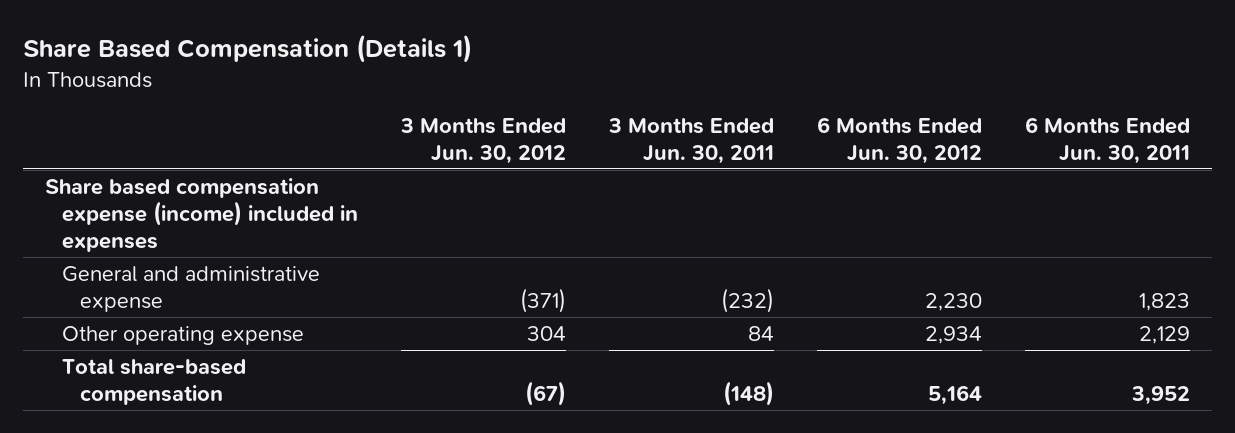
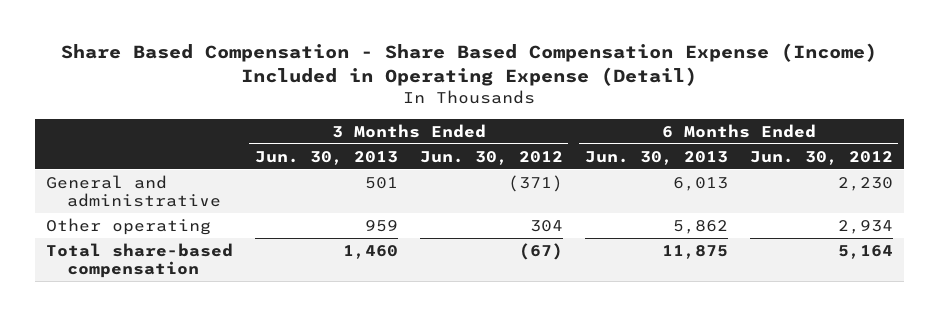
[23,34,473,64] Share Based Compensation (Details 1) -> [61,43,878,87] Share Based Compensation - Share Based Compensation Expense (Income) Included in Operating Expense (Detail)
[608,118,775,164] 3 Months Ended Jun. 30, 2011 -> none
[1025,117,1191,164] 6 Months Ended Jun. 30, 2011 -> none
none -> [254,150,398,165] Jun. 30, 2013
none -> [584,150,728,165] Jun. 30, 2013
[44,178,359,252] Share based compensation expense (income) included in expenses -> none
[62,266,321,312] General and administrative expense -> [45,174,222,207] General and administrative
[62,326,305,346] Other operating expense -> [45,217,211,235] Other operating

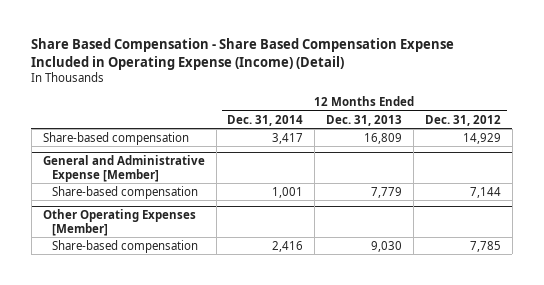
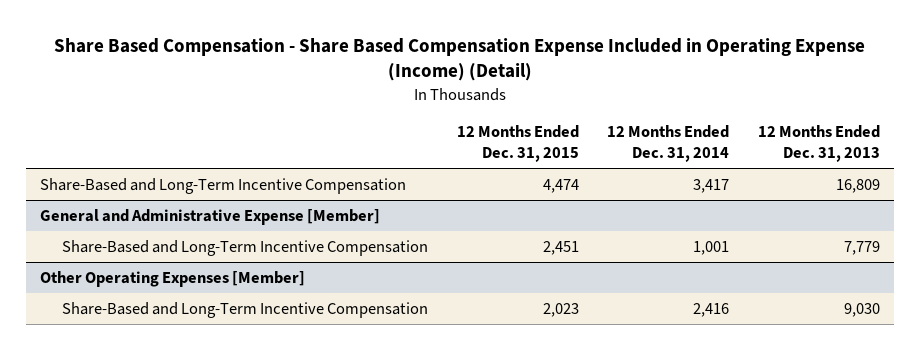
[424,114,501,126] Dec. 31, 2012 -> none
none -> [456,124,579,163] 12 Months Ended Dec. 31, 2015
[42,131,189,145] Share-based compensation -> [40,177,407,194] Share-Based and Long-Term Incentive Compensation
[51,185,198,199] Share-based compensation -> [62,239,429,256] Share-Based and Long-Term Incentive Compensation
[51,239,198,253] Share-based compensation -> [62,301,429,318] Share-Based and Long-Term Incentive Compensation

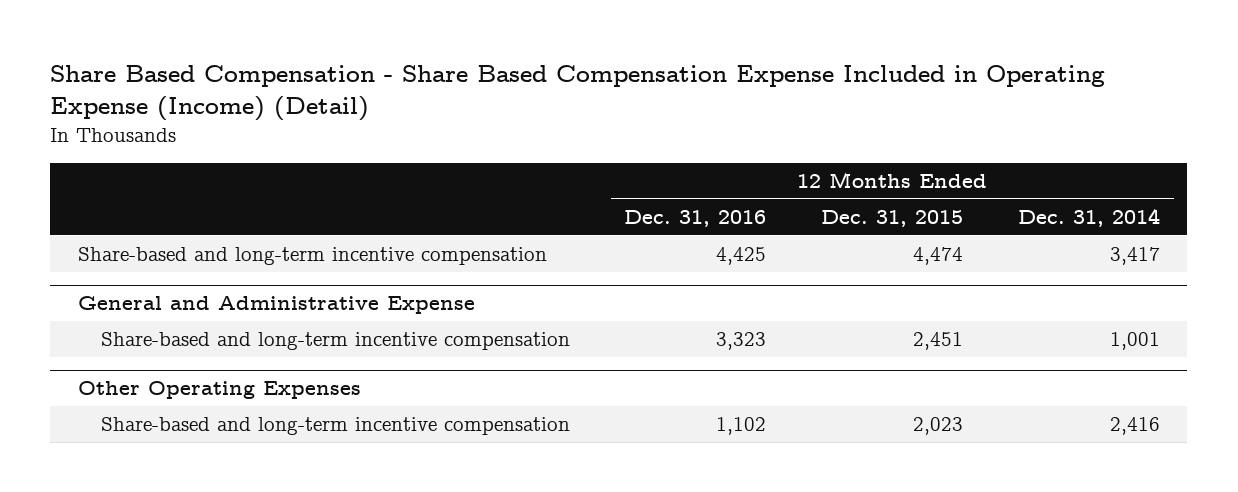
[757,124,880,163] 12 Months Ended Dec. 31, 2013 -> none
none -> [624,209,767,227] Dec. 31, 2016
[40,177,407,194] Share-Based and Long-Term Incentive Compensation -> [77,247,547,266] Share-based and long-term incentive compensation
[40,208,381,225] General and Administrative Expense [Member] -> [77,296,475,315] General and Administrative Expense
[62,239,429,256] Share-Based and Long-Term Incentive Compensation -> [100,332,570,351] Share-based and long-term incentive compensation
[40,270,306,287] Other Operating Expenses [Member] -> [77,381,361,400] Other Operating Expenses
[62,301,429,318] Share-Based and Long-Term Incentive Compensation -> [100,417,570,436] Share-based and long-term incentive compensation

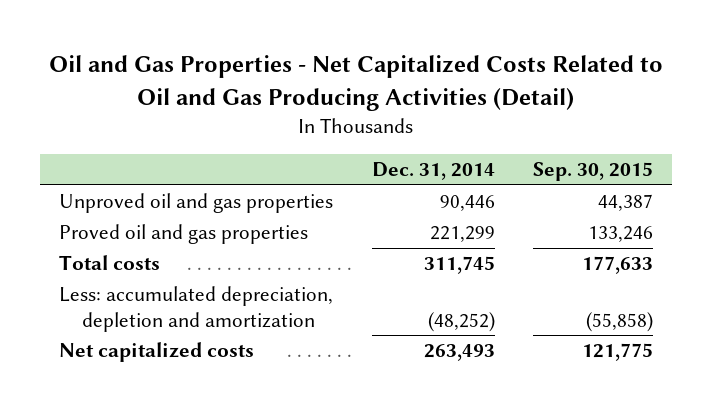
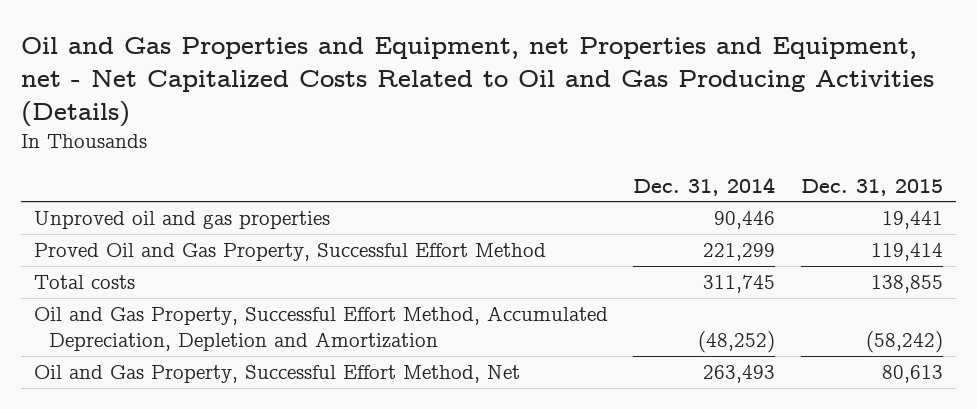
[49,55,664,111] Oil and Gas Properties - Net Capitalized Costs Related to Oil and Gas Producing Activities (Detail) -> [21,37,935,127] Oil and Gas Properties and Equipment, net Properties and Equipment, net - Net Capitalized Costs Related to Oil and Gas Producing Activities (Details)
[533,161,654,181] Sep. 30, 2015 -> none
none -> [800,178,943,196] Dec. 31, 2015
[58,224,308,245] Proved oil and gas properties -> [33,243,546,262] Proved Oil and Gas Property, Successful Effort Method
[58,286,333,332] Less: accumulated depreciation, depletion and amortization -> [33,306,608,352] Oil and Gas Property, Successful Effort Method, Accumulated Depreciation, Depletion and Amortization
[58,342,254,363] Net capitalized costs -> [33,365,520,384] Oil and Gas Property, Successful Effort Method, Net

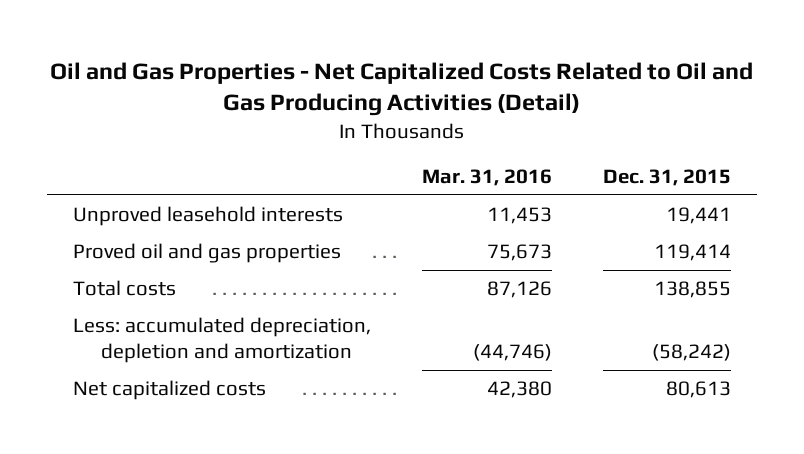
[21,37,935,127] Oil and Gas Properties and Equipment, net Properties and Equipment, net - Net Capitalized Costs Related to Oil and Gas Producing Activities (Details) -> [50,61,754,117] Oil and Gas Properties - Net Capitalized Costs Related to Oil and Gas Producing Activities (Detail)
[633,176,776,196] Dec. 31, 2014 -> none
none -> [422,169,553,187] Mar. 31, 2016
[33,211,330,230] Unproved oil and gas properties -> [72,205,343,226] Unproved leasehold interests
[33,243,546,262] Proved Oil and Gas Property, Successful Effort Method -> [72,242,341,263] Proved oil and gas properties
[33,306,608,352] Oil and Gas Property, Successful Effort Method, Accumulated Depreciation, Depletion and Amortization -> [72,316,371,364] Less: accumulated depreciation, depletion and amortization
[33,365,520,384] Oil and Gas Property, Successful Effort Method, Net -> [72,379,266,400] Net capitalized costs

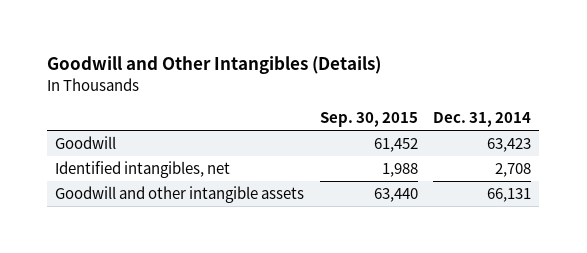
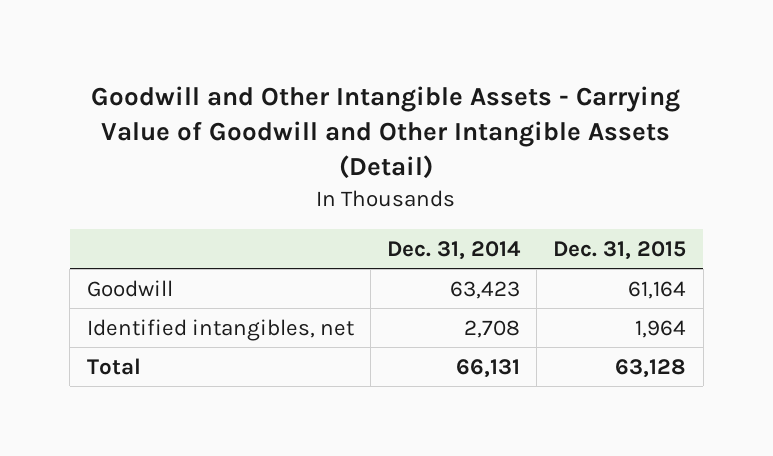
[47,56,382,75] Goodwill and Other Intangibles (Details) -> [91,86,681,180] Goodwill and Other Intangible Assets - Carrying Value of Goodwill and Other Intangible Assets (Detail)
[319,112,418,128] Sep. 30, 2015 -> none
none -> [553,240,687,260] Dec. 31, 2015
[55,185,305,203] Goodwill and other intangible assets -> [86,357,141,375] Total

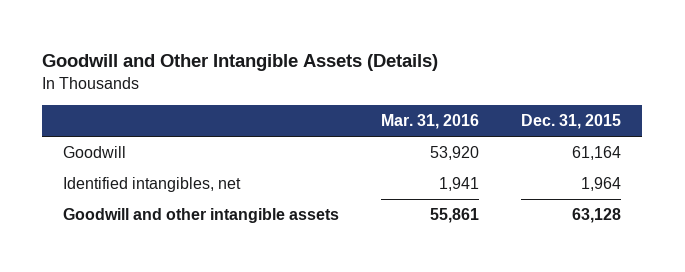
[91,86,681,180] Goodwill and Other Intangible Assets - Carrying Value of Goodwill and Other Intangible Assets (Detail) -> [42,54,439,72] Goodwill and Other Intangible Assets (Details)
[386,240,521,260] Dec. 31, 2014 -> none
none -> [381,114,480,130] Mar. 31, 2016
[86,357,141,375] Total -> [63,208,340,224] Goodwill and other intangible assets

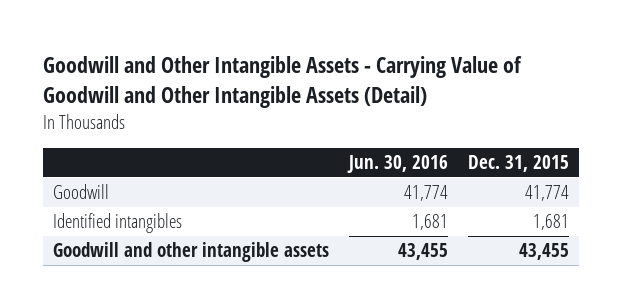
[42,54,439,72] Goodwill and Other Intangible Assets (Details) -> [43,55,523,108] Goodwill and Other Intangible Assets - Carrying Value of Goodwill and Other Intangible Assets (Detail)
[381,114,480,130] Mar. 31, 2016 -> none
none -> [347,155,449,174] Jun. 30, 2016
[572,146,622,161] 61,164 -> [525,185,570,202] 41,774
[63,177,242,193] Identified intangibles, net -> [53,213,183,234] Identified intangibles
[581,177,622,192] 1,964 -> [533,214,570,231] 1,681
[572,208,622,224] 63,128 -> [519,243,570,261] 43,455

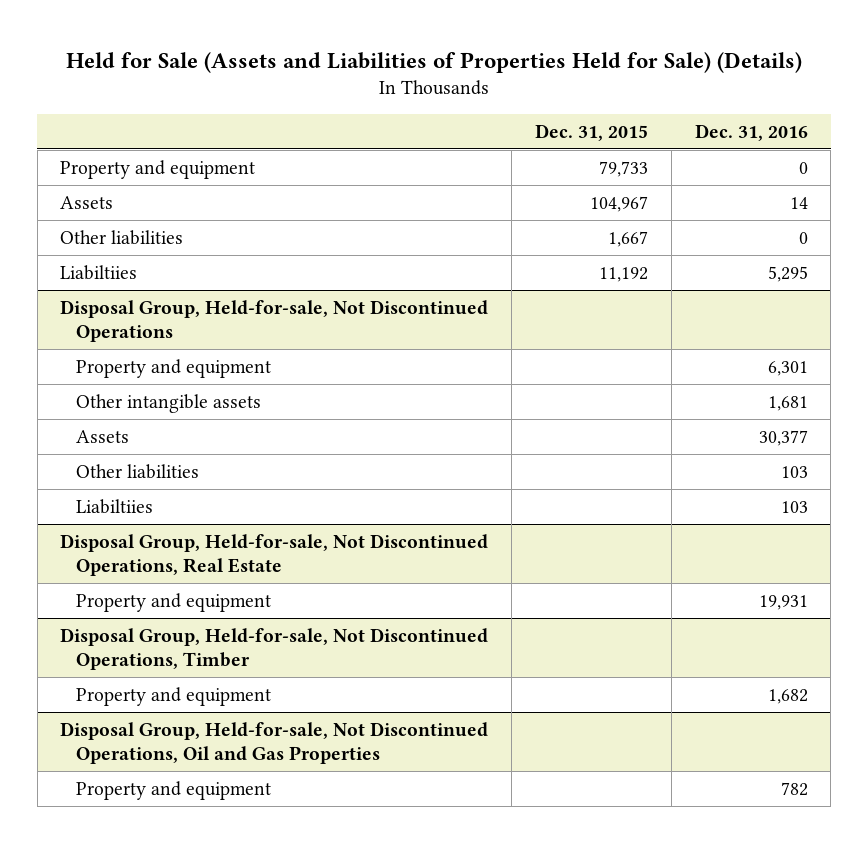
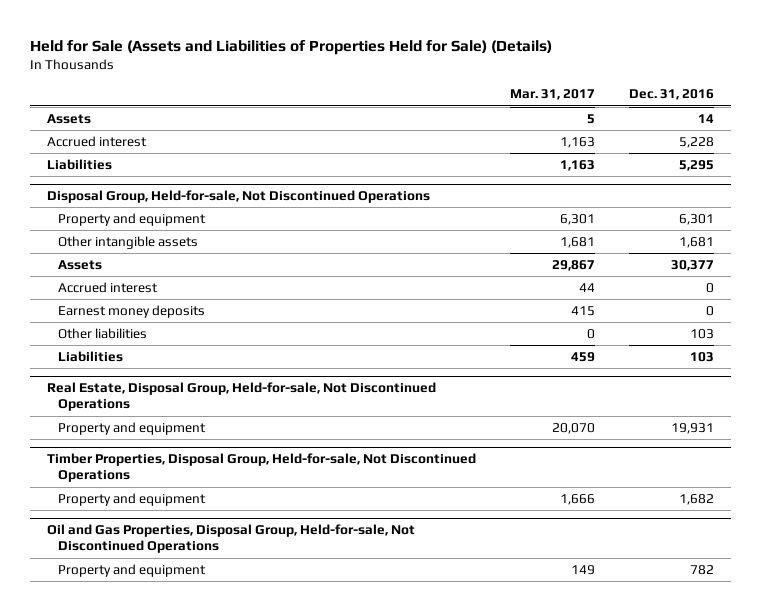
[534,123,648,141] Dec. 31, 2015 -> none
none -> [510,89,596,101] Mar. 31, 2017
[60,159,256,179] Property and equipment -> none
[60,229,184,245] Other liabilities -> none
none -> [47,135,148,147] Accrued interest
[60,264,138,280] Liabiltiies -> [47,158,113,170] Liabilities
none -> [57,281,158,293] Accrued interest
none -> [57,304,205,318] Earnest money deposits
[75,498,153,514] Liabiltiies -> [57,350,123,362] Liabilities
[60,533,489,577] Disposal Group, Held-for-sale, Not Discontinued Operations, Real Estate -> [47,382,437,412] Real Estate, Disposal Group, Held-for-sale, Not Discontinued Operations
[60,627,489,671] Disposal Group, Held-for-sale, Not Discontinued Operations, Timber -> [47,453,477,483] Timber Properties, Disposal Group, Held-for-sale, Not Discontinued Operations
[60,721,489,765] Disposal Group, Held-for-sale, Not Discontinued Operations, Oil and Gas Properties -> [47,524,416,554] Oil and Gas Properties, Disposal Group, Held-for-sale, Not Discontinued Operations

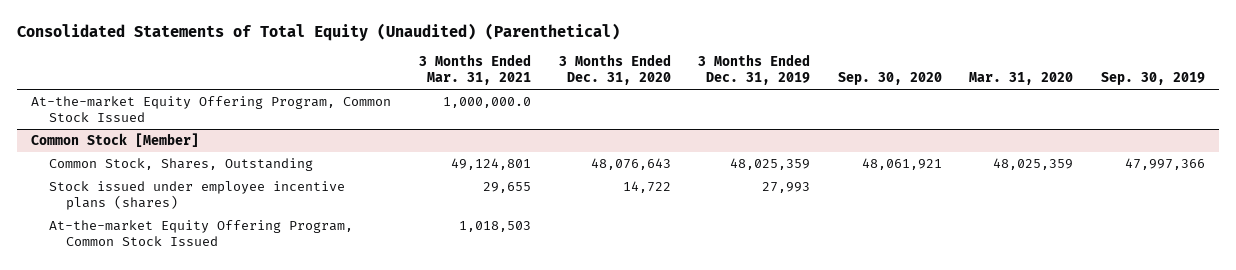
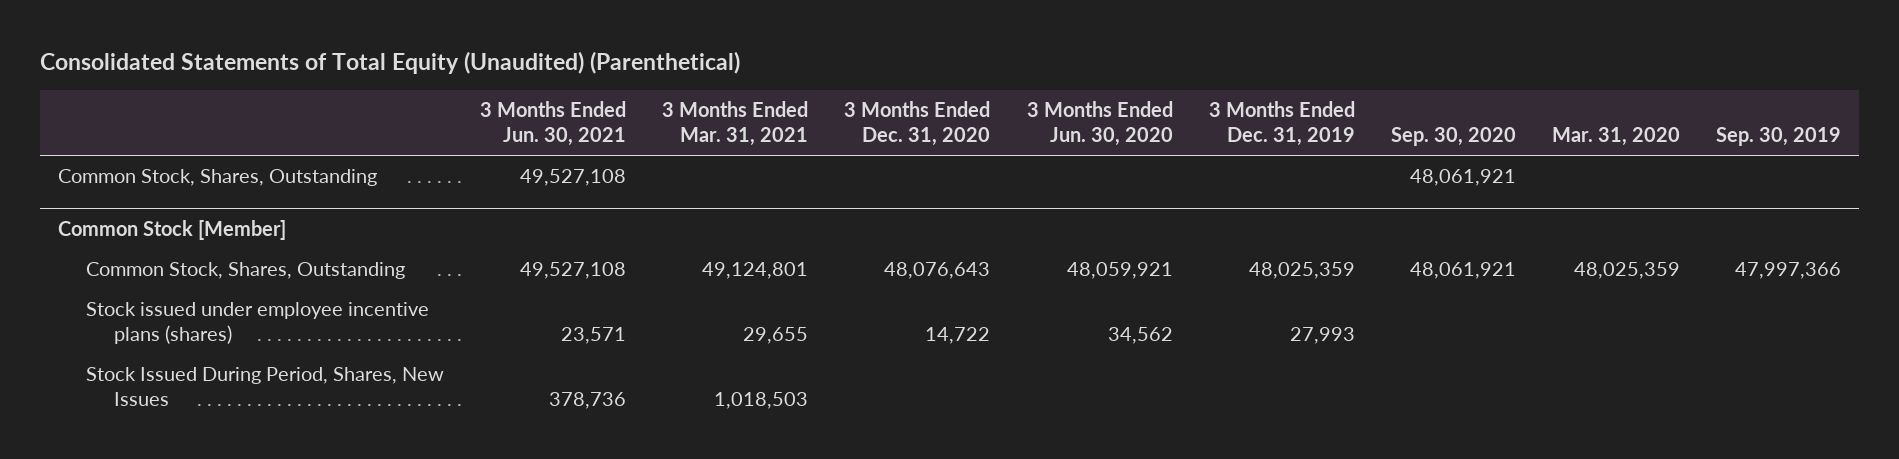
none -> [480,101,627,147] 3 Months Ended Jun. 30, 2021
none -> [1026,101,1173,147] 3 Months Ended Jun. 30, 2020
[31,96,392,122] At-the-market Equity Offering Program, Common Stock Issued -> none
none -> [57,169,377,187] Common Stock, Shares, Outstanding
[48,220,353,246] At-the-market Equity Offering Program, Common Stock Issued -> [86,367,445,407] Stock Issued During Period, Shares, New Issues

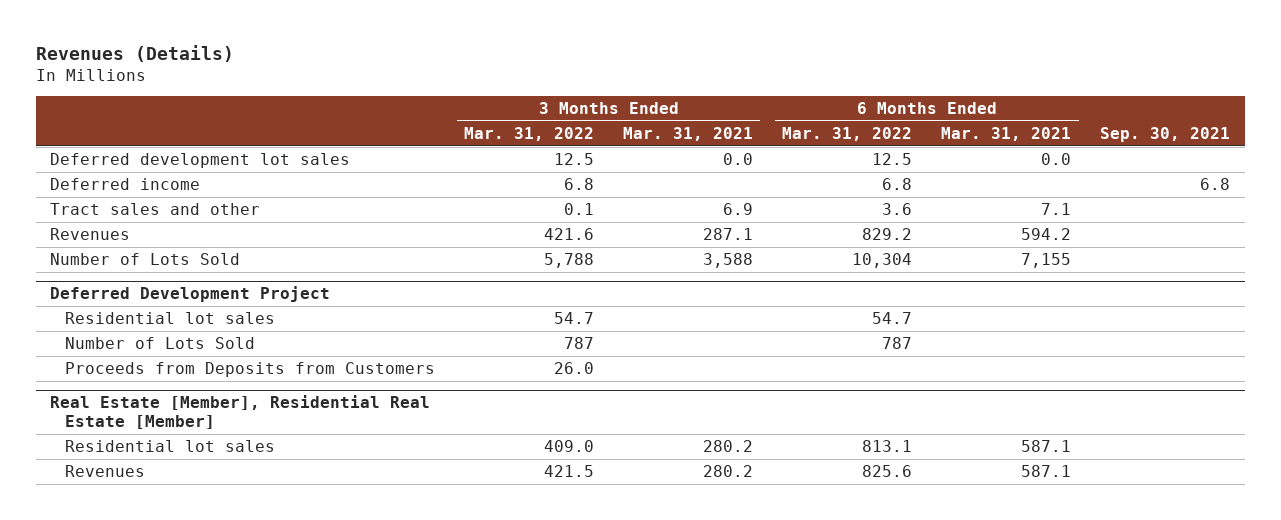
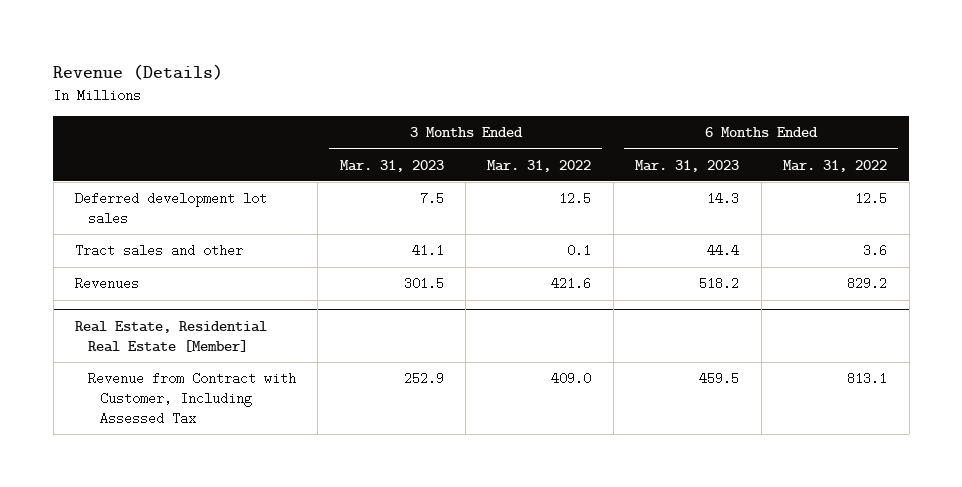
[35,44,234,62] Revenues (Details) -> [53,64,224,81] Revenue (Details)
[623,127,754,142] Mar. 31, 2021 -> none
[941,127,1072,142] Mar. 31, 2021 -> none
[1100,127,1231,143] Sep. 30, 2021 -> none
none -> [339,159,444,172] Mar. 31, 2023
none -> [635,159,740,172] Mar. 31, 2023
[50,178,201,191] Deferred income -> none
[50,253,241,266] Number of Lots Sold -> none
[50,286,331,303] Deferred Development Project -> none
[64,312,275,325] Residential lot sales -> none
[64,337,255,350] Number of Lots Sold -> none
[64,362,435,378] Proceeds from Deposits from Customers -> none
[64,465,145,478] Revenues -> none
[50,395,431,429] Real Estate [Member], Residential Real Estate [Member] -> [75,321,268,352] Real Estate, Residential Real Estate [Member]
[64,440,275,453] Residential lot sales -> [87,372,296,425] Revenue from Contract with Customer, Including Assessed Tax

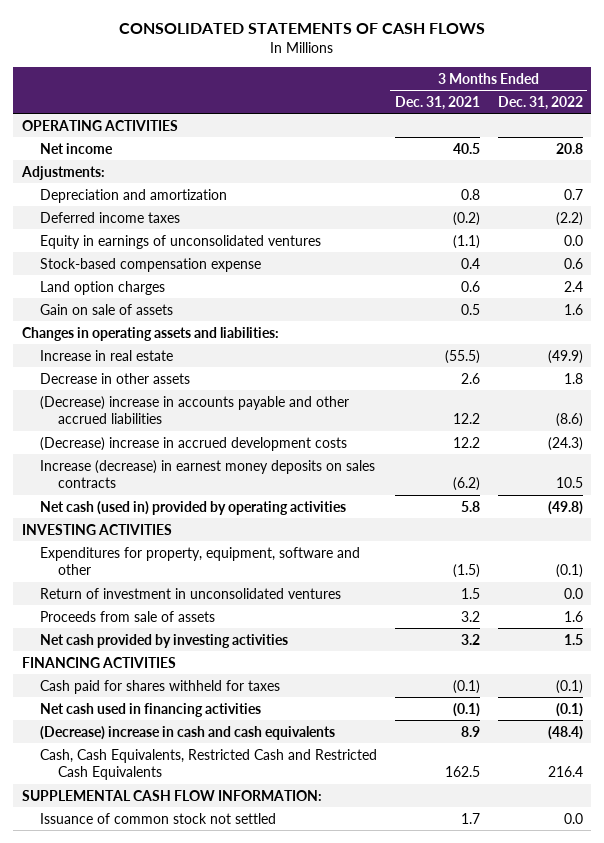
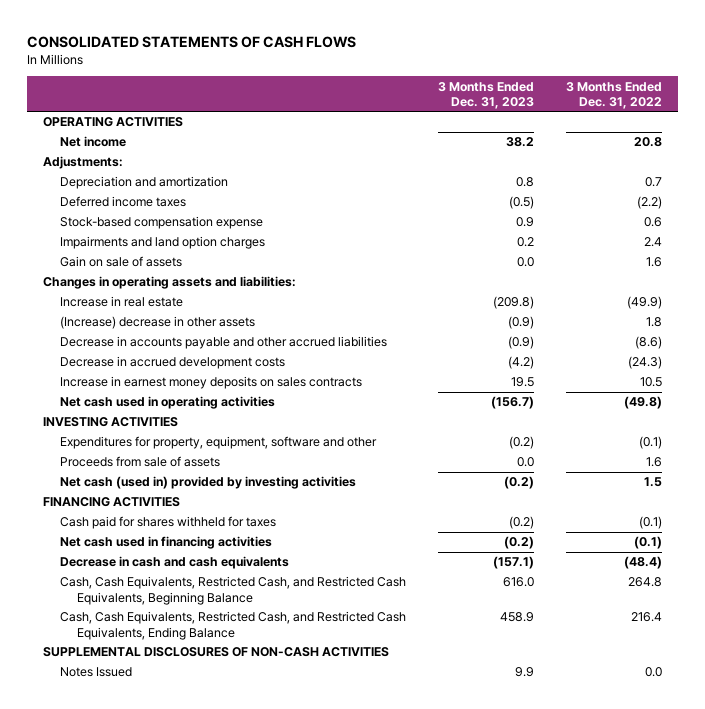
[394,95,480,110] Dec. 31, 2021 -> none
none -> [437,81,534,109] 3 Months Ended Dec. 31, 2023
[39,234,321,249] Equity in earnings of unconsolidated ventures -> none
[39,280,165,295] Land option charges -> [60,236,266,250] Impairments and land option charges
[39,372,190,384] Decrease in other assets -> [60,316,256,330] (Increase) decrease in other assets
[39,395,349,424] (Decrease) increase in accounts payable and other accrued liabilities -> [60,336,388,350] Decrease in accounts payable and other accrued liabilities
[39,436,347,451] (Decrease) increase in accrued development costs -> [60,356,286,370] Decrease in accrued development costs
[39,459,375,488] Increase (decrease) in earnest money deposits on sales contracts -> [60,376,363,390] Increase in earnest money deposits on sales contracts
[39,500,346,515] Net cash (used in) provided by operating activities -> [60,396,276,410] Net cash used in operating activities
[39,587,341,599] Return of investment in unconsolidated ventures -> none
[39,633,288,648] Net cash provided by investing activities -> [60,476,357,490] Net cash (used in) provided by investing activities
[21,789,322,801] SUPPLEMENTAL CASH FLOW INFORMATION: -> none
[39,812,276,824] Issuance of common stock not settled -> none
[39,725,335,740] (Decrease) increase in cash and cash equivalents -> [60,556,290,570] Decrease in cash and cash equivalents
[39,748,377,780] Cash, Cash Equivalents, Restricted Cash and Restricted Cash Equivalents -> [60,576,407,605] Cash, Cash Equivalents, Restricted Cash, and Restricted Cash Equivalents, Beginning Balance
[547,765,583,777] 216.4 -> [627,577,662,588] 264.8
none -> [60,611,407,640] Cash, Cash Equivalents, Restricted Cash, and Restricted Cash Equivalents, Ending Balance
none -> [42,647,389,658] SUPPLEMENTAL DISCLOSURES OF NON-CASH ACTIVITIES
none -> [60,667,133,678] Notes Issued

